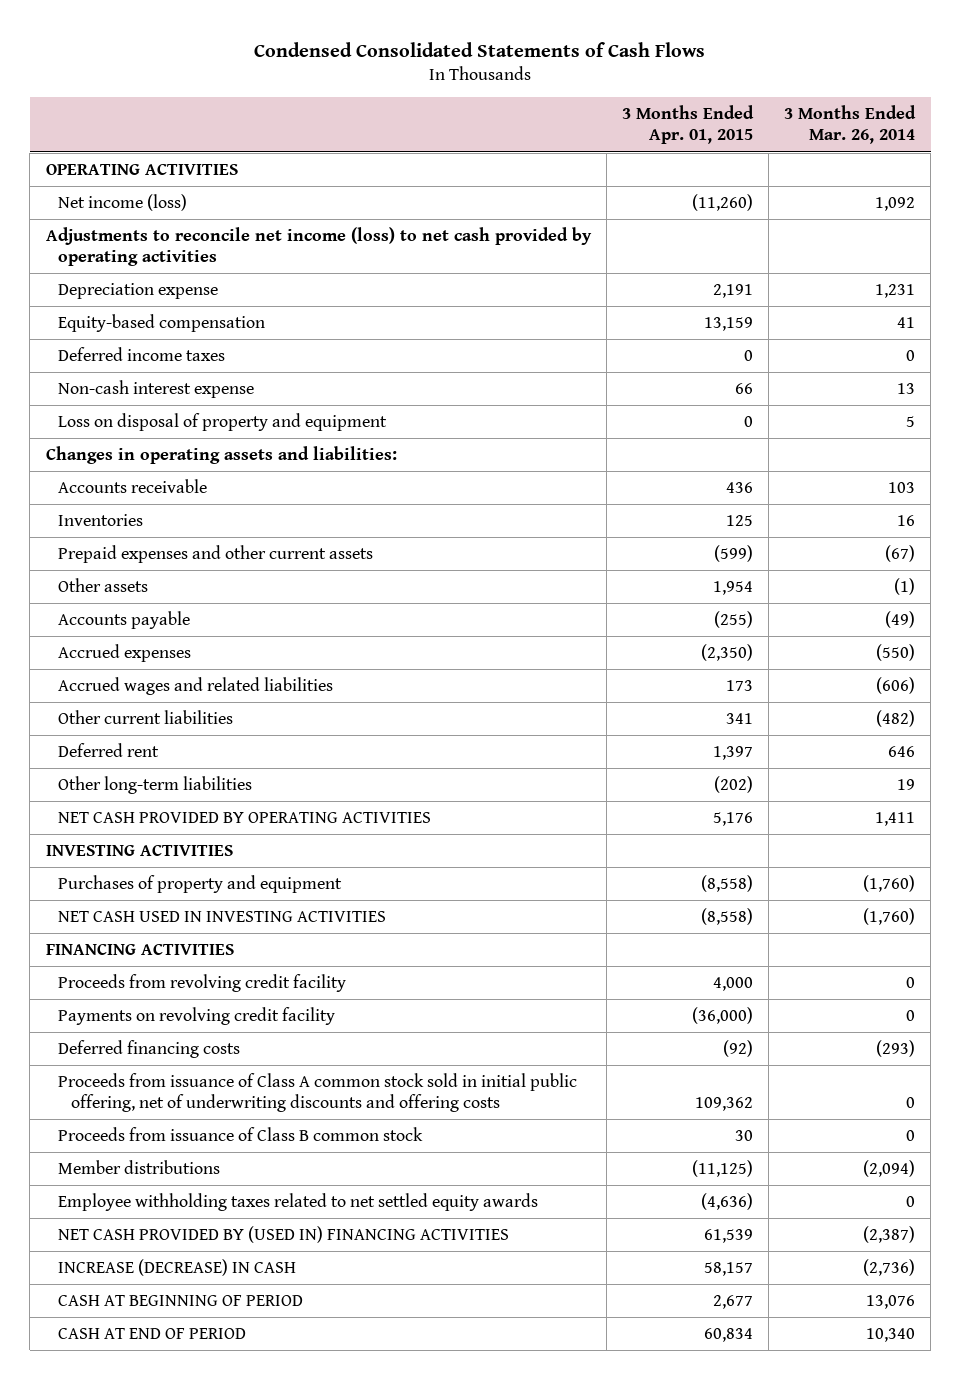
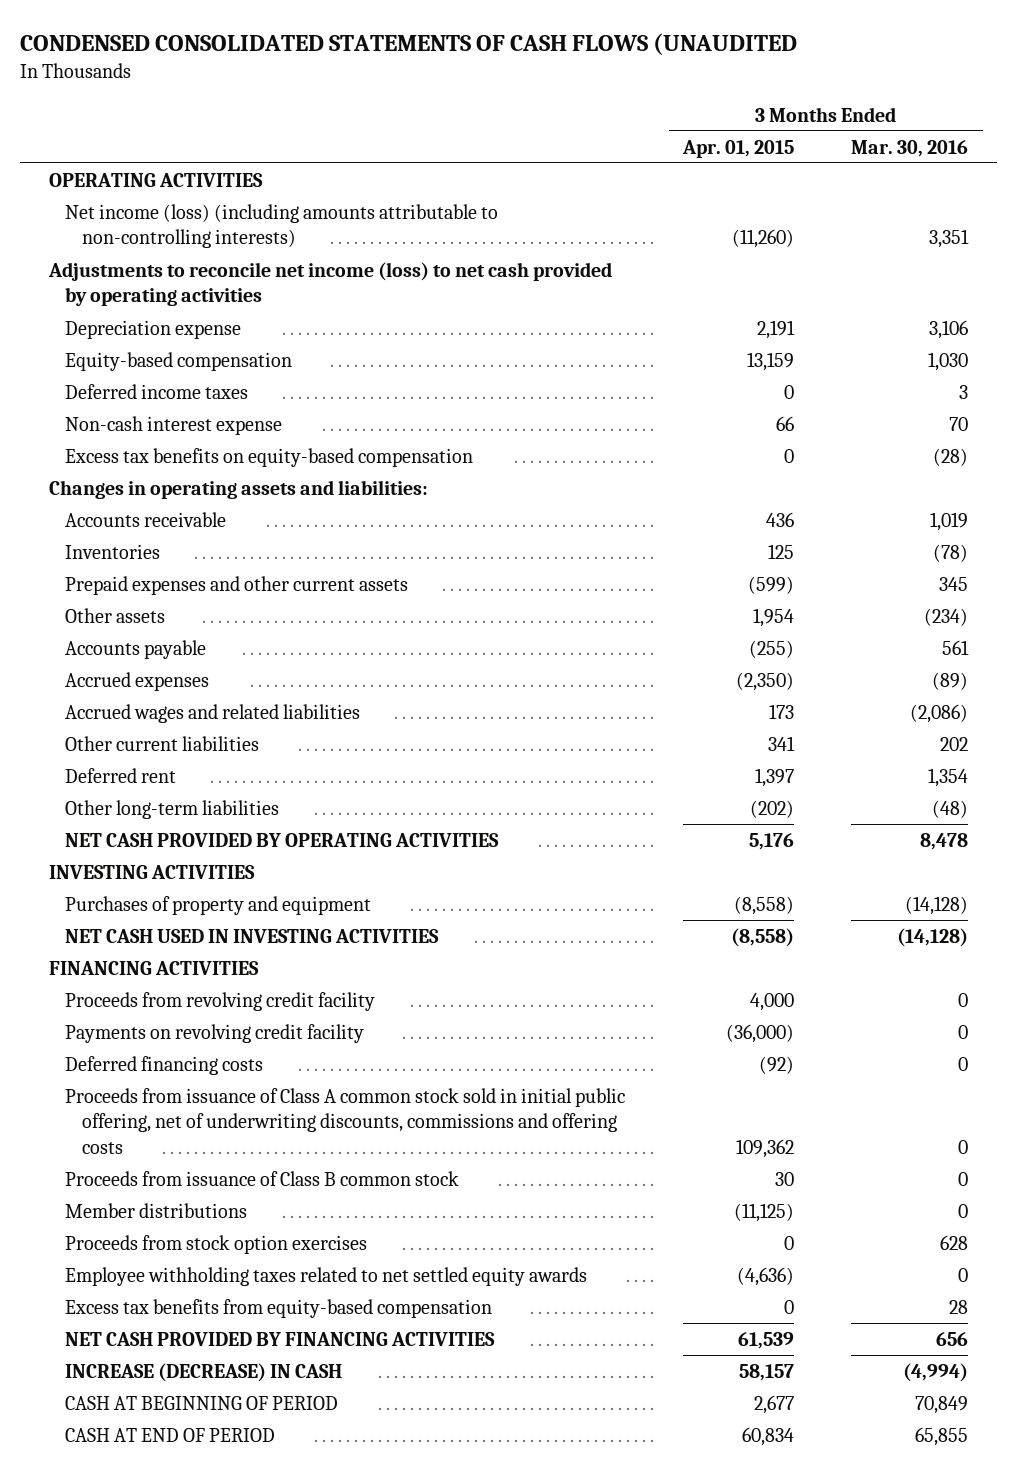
[254,41,706,57] Condensed Consolidated Statements of Cash Flows -> [19,33,797,56] CONDENSED CONSOLIDATED STATEMENTS OF CASH FLOWS (UNAUDITED
[784,105,917,145] 3 Months Ended Mar. 26, 2014 -> none
none -> [851,139,969,157] Mar. 30, 2016
[58,194,188,212] Net income (loss) -> [65,203,499,249] Net income (loss) (including amounts attributable to non-controlling interests)
[58,413,388,432] Loss on disposal of property and equipment -> none
none -> [65,447,474,467] Excess tax benefits on equity-based compensation
[58,1073,578,1112] Proceeds from issuance of Class A common stock sold in initial public offering, net of underwriting discounts and offering costs -> [65,1087,626,1154] Proceeds from issuance of Class A common stock sold in initial public offering, net of underwriting discounts, commissions and offering costs
none -> [65,1234,368,1254] Proceeds from stock option exercises
none -> [65,1298,493,1318] Excess tax benefits from equity-based compensation
[58,1226,510,1244] NET CASH PROVIDED BY (USED IN) FINANCING ACTIVITIES -> [65,1331,496,1346] NET CASH PROVIDED BY FINANCING ACTIVITIES

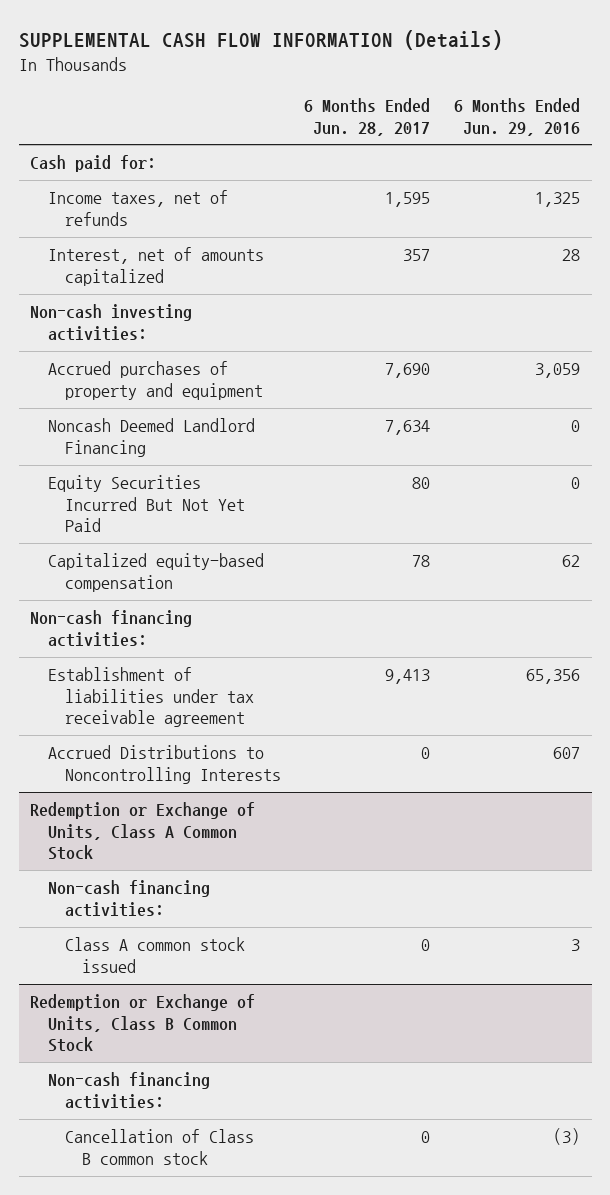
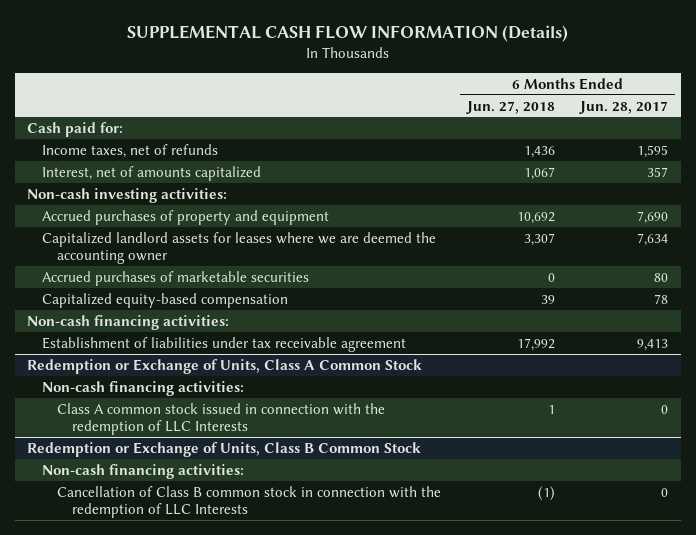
[453,97,580,136] 6 Months Ended Jun. 29, 2016 -> none
none -> [465,100,555,114] Jun. 27, 2018
[47,418,255,457] Noncash Deemed Landlord Financing -> [42,231,437,265] Capitalized landlord assets for leases where we are deemed the accounting owner
[47,475,245,533] Equity Securities Incurred But Not Yet Paid -> [42,270,310,286] Accrued purchases of marketable securities
[47,745,281,784] Accrued Distributions to Noncontrolling Interests -> none
[64,937,245,973] Class A common stock issued -> [56,402,385,436] Class A common stock issued in connection with the redemption of LLC Interests
[64,1129,254,1165] Cancellation of Class B common stock -> [56,485,441,519] Cancellation of Class B common stock in connection with the redemption of LLC Interests

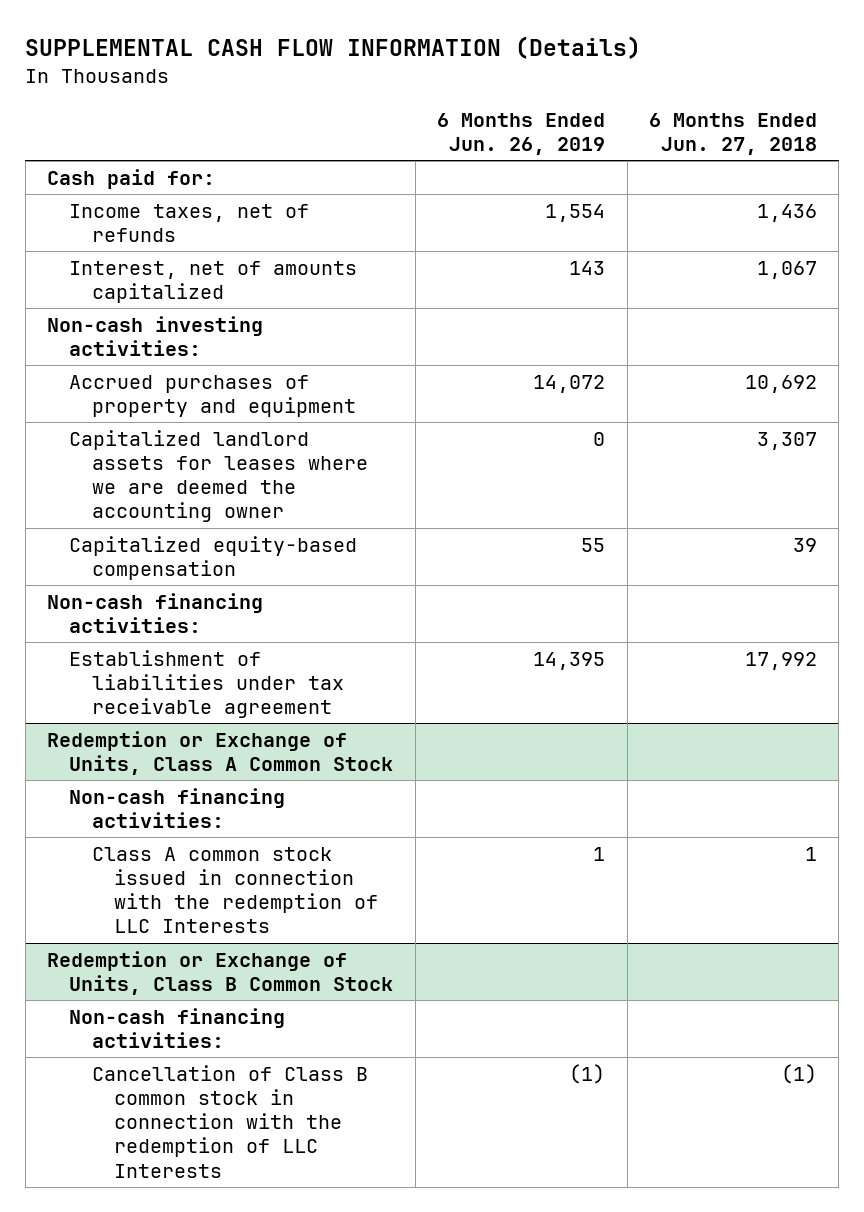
[579,100,669,114] Jun. 28, 2017 -> none
none -> [437,112,606,155] 6 Months Ended Jun. 26, 2019
[42,270,310,286] Accrued purchases of marketable securities -> none

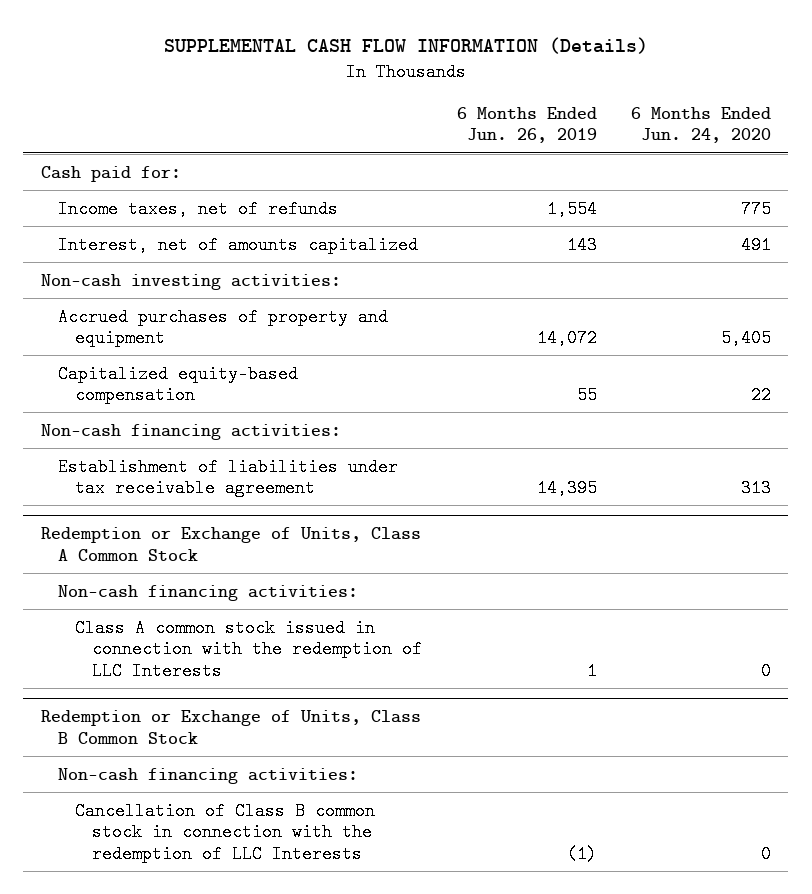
[648,112,817,155] 6 Months Ended Jun. 27, 2018 -> none
none -> [631,106,772,144] 6 Months Ended Jun. 24, 2020
[69,429,368,523] Capitalized landlord assets for leases where we are deemed the accounting owner -> none

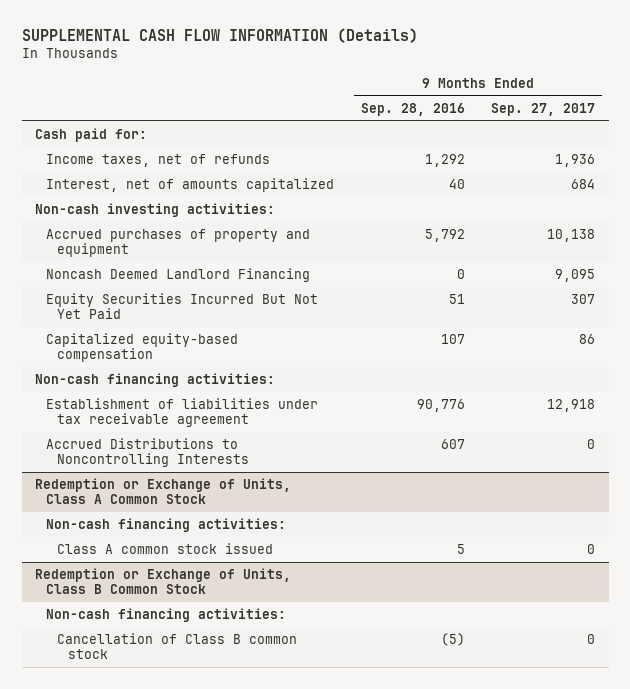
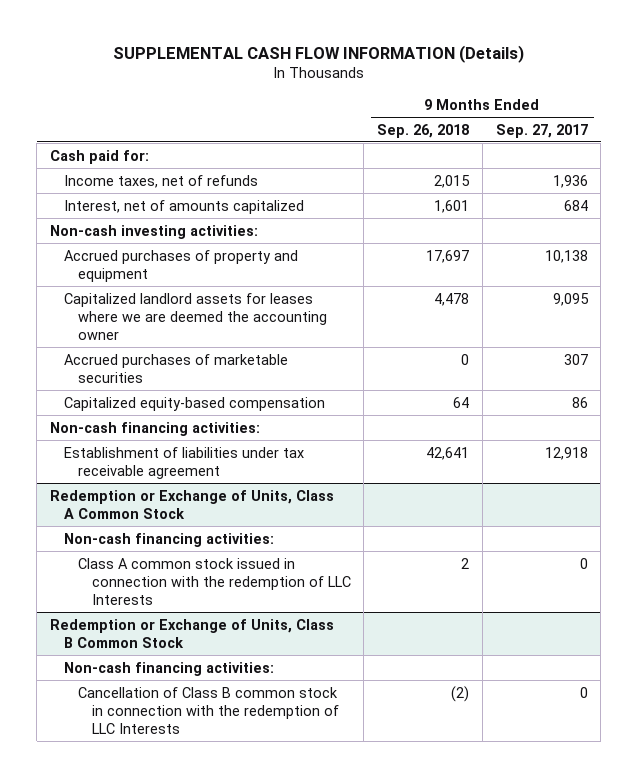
[360,103,465,117] Sep. 28, 2016 -> none
none -> [377,123,470,138] Sep. 26, 2018
[46,268,311,283] Noncash Deemed Landlord Financing -> [63,292,327,340] Capitalized landlord assets for leases where we are deemed the accounting owner
[46,293,319,320] Equity Securities Incurred But Not Yet Paid -> [63,353,288,383] Accrued purchases of marketable securities
[46,438,249,468] Accrued Distributions to Noncontrolling Interests -> none
[56,543,273,555] Class A common stock issued -> [77,557,351,605] Class A common stock issued in connection with the redemption of LLC Interests
[56,633,297,660] Cancellation of Class B common stock -> [77,686,339,734] Cancellation of Class B common stock in connection with the redemption of LLC Interests

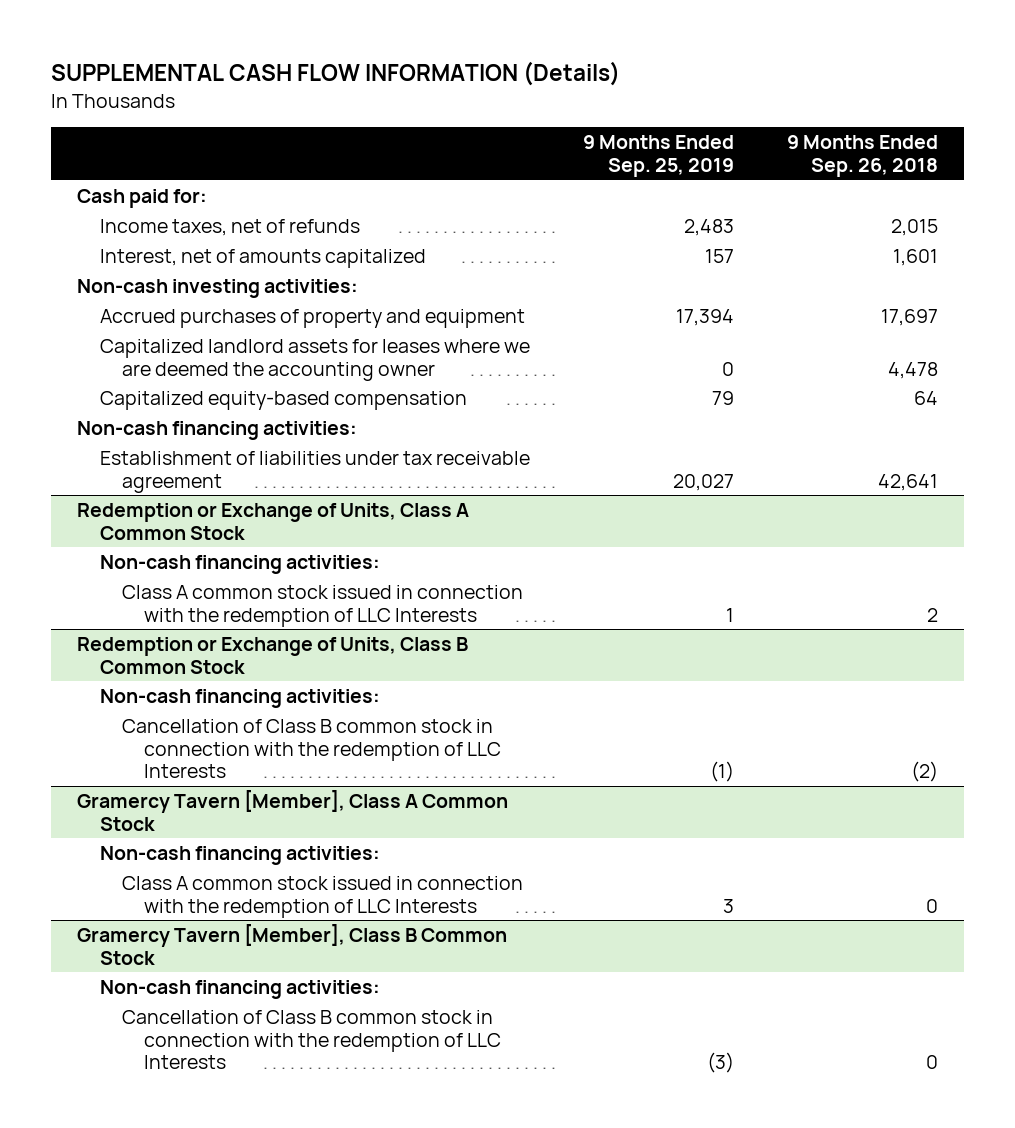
[495,123,588,138] Sep. 27, 2017 -> none
none -> [582,135,734,177] 9 Months Ended Sep. 25, 2019
[63,353,288,383] Accrued purchases of marketable securities -> none
none -> [77,790,509,831] Gramercy Tavern [Member], Class A Common Stock
none -> [99,846,380,866] Non-cash financing activities:
none -> [122,876,524,918] Class A common stock issued in connection with the redemption of LLC Interests
none -> [77,924,508,965] Gramercy Tavern [Member], Class B Common Stock
none -> [99,980,380,1000] Non-cash financing activities:
none -> [122,1010,502,1070] Cancellation of Class B common stock in connection with the redemption of LLC Interests

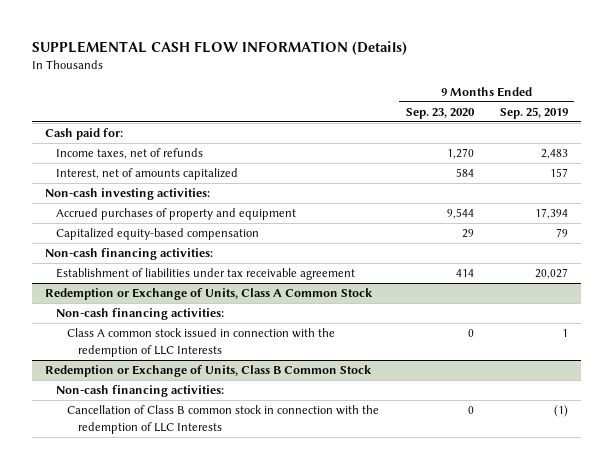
[786,135,938,177] 9 Months Ended Sep. 26, 2018 -> none
none -> [405,108,475,120] Sep. 23, 2020
[99,339,530,381] Capitalized landlord assets for leases where we are deemed the accounting owner -> none
[77,790,509,831] Gramercy Tavern [Member], Class A Common Stock -> none
[99,846,380,866] Non-cash financing activities: -> none
[122,876,524,918] Class A common stock issued in connection with the redemption of LLC Interests -> none
[77,924,508,965] Gramercy Tavern [Member], Class B Common Stock -> none
[99,980,380,1000] Non-cash financing activities: -> none
[122,1010,502,1070] Cancellation of Class B common stock in connection with the redemption of LLC Interests -> none

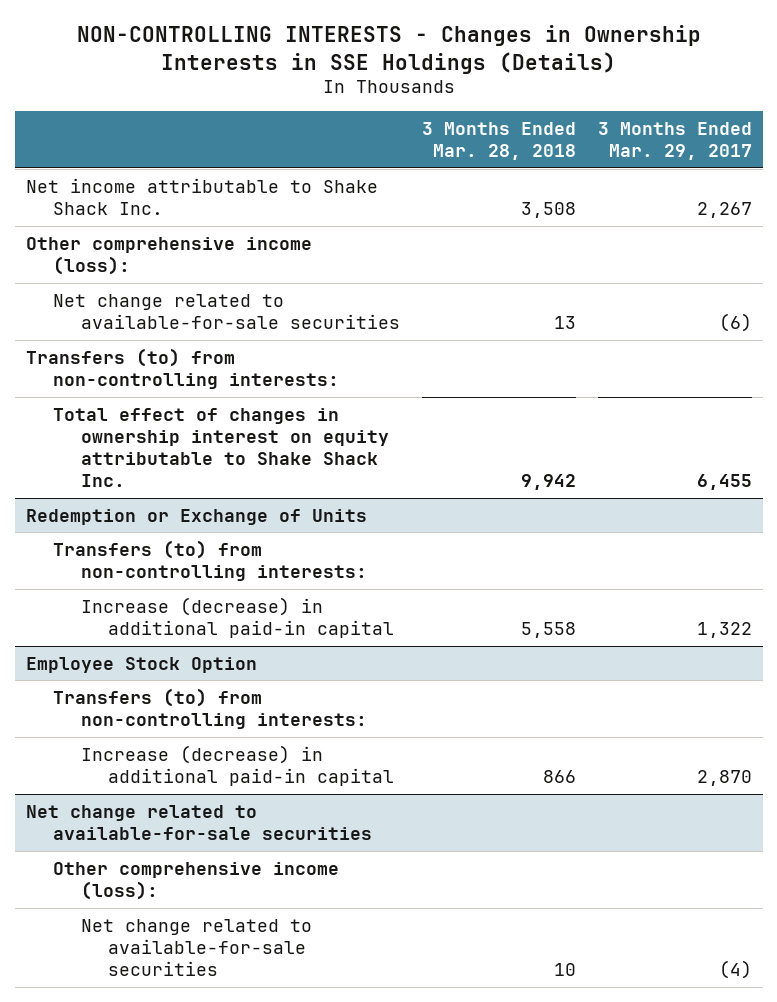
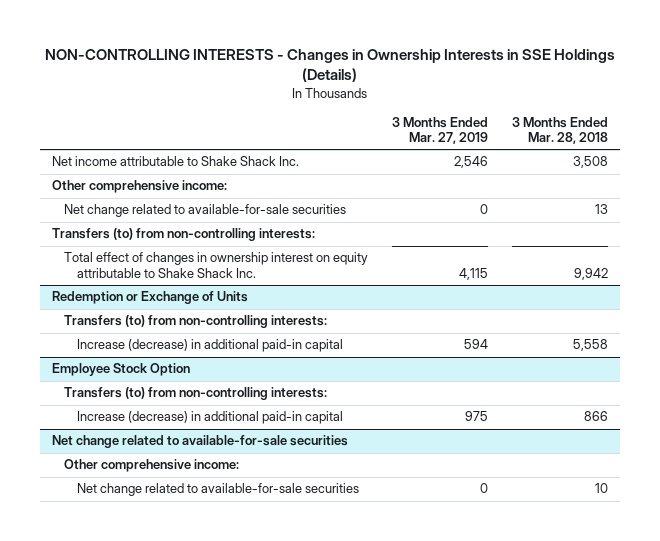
[597,121,752,160] 3 Months Ended Mar. 29, 2017 -> none
none -> [392,117,489,145] 3 Months Ended Mar. 27, 2019
[25,236,312,275] Other comprehensive income (loss): -> [52,180,228,194] Other comprehensive income:
[53,861,340,900] Other comprehensive income (loss): -> [64,459,240,473] Other comprehensive income:

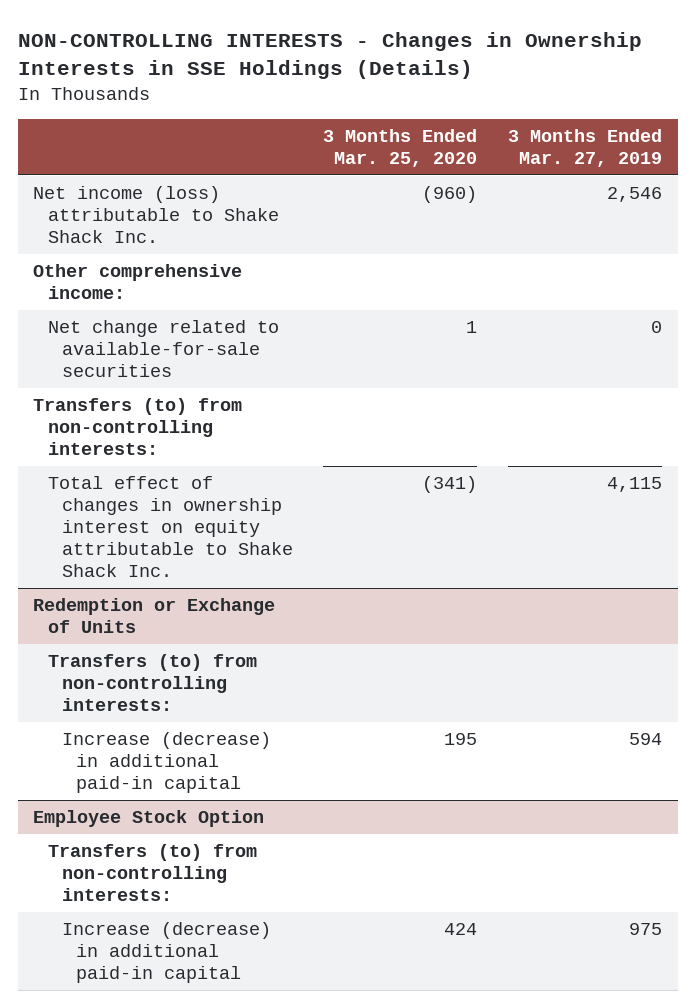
[512,117,609,145] 3 Months Ended Mar. 28, 2018 -> none
none -> [323,128,478,167] 3 Months Ended Mar. 25, 2020
[52,156,300,167] Net income attributable to Shake Shack Inc. -> [33,186,279,243] Net income (loss) attributable to Shake Shack Inc.
[52,435,349,449] Net change related to available-for-sale securities -> none
[64,459,240,473] Other comprehensive income: -> none
[76,483,359,497] Net change related to available-for-sale securities -> none

